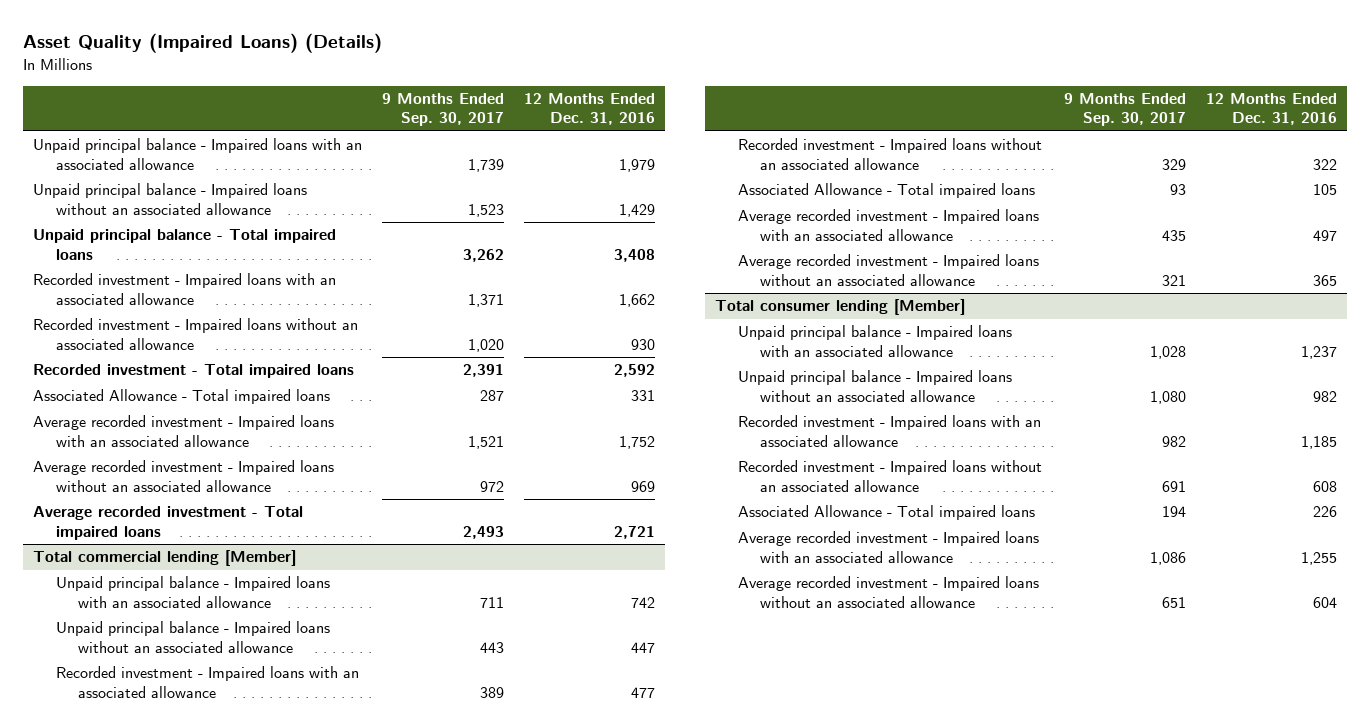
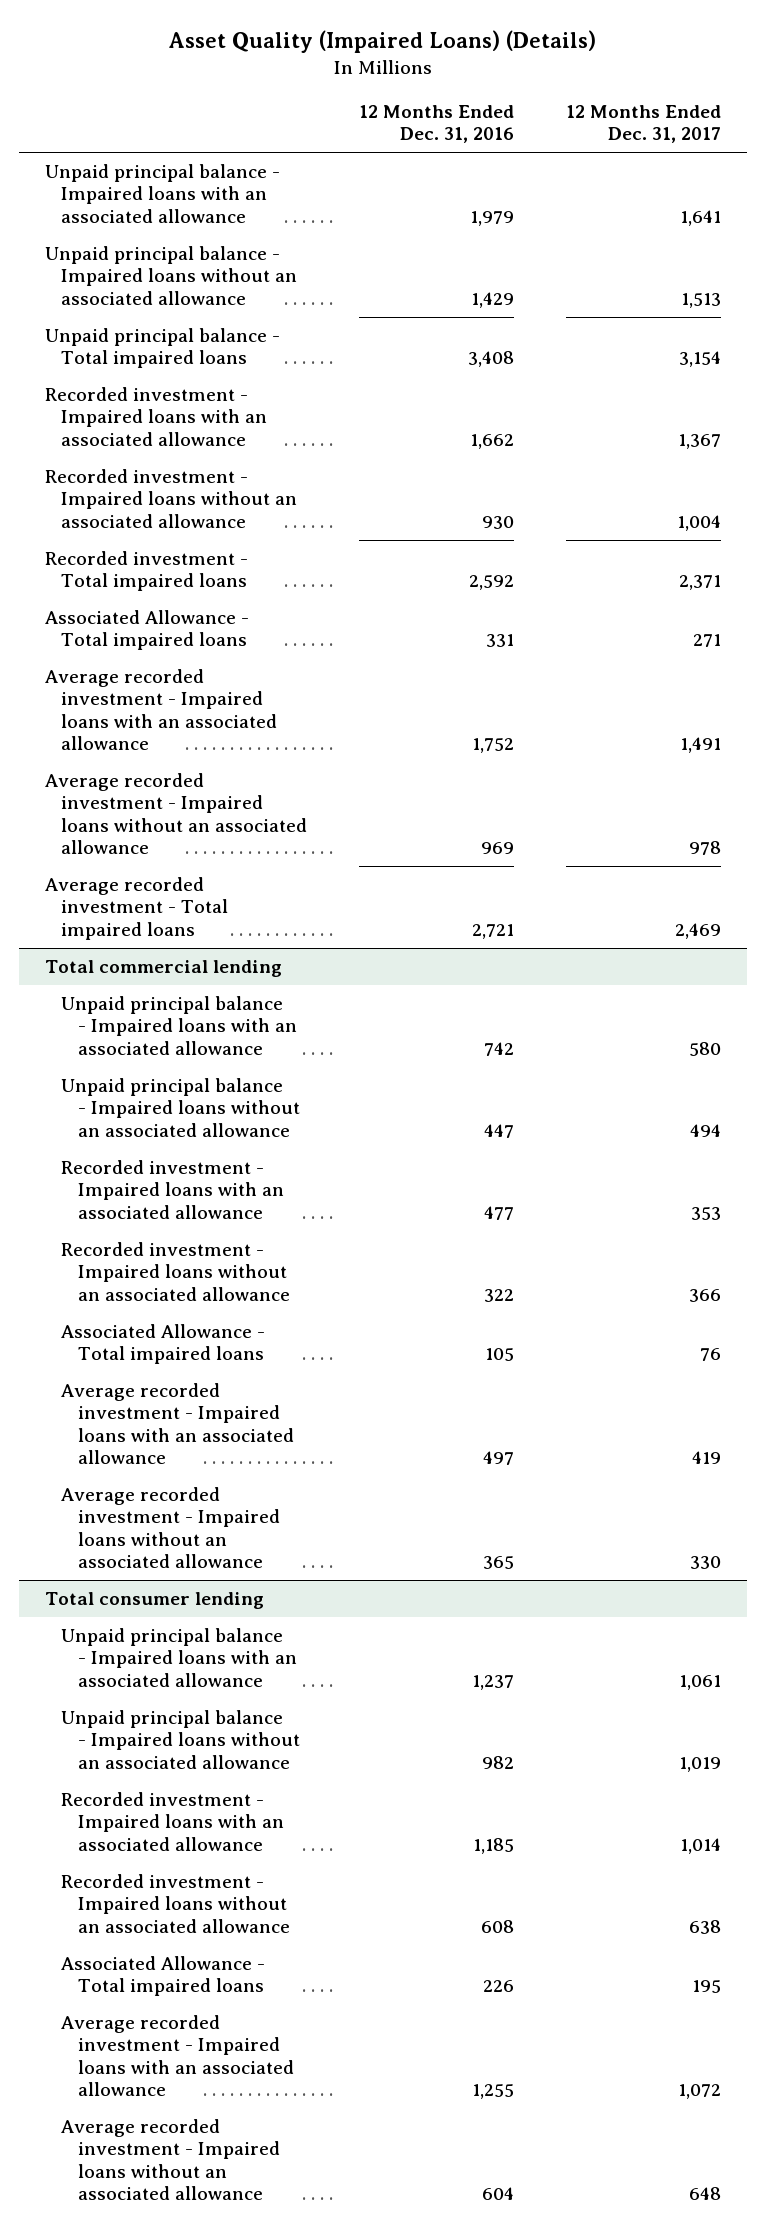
[382,93,505,127] 9 Months Ended Sep. 30, 2017 -> none
none -> [566,105,722,144] 12 Months Ended Dec. 31, 2017
[33,550,297,567] Total commercial lending [Member] -> [44,960,282,978] Total commercial lending
[715,299,966,316] Total consumer lending [Member] -> [44,1592,264,1610] Total consumer lending

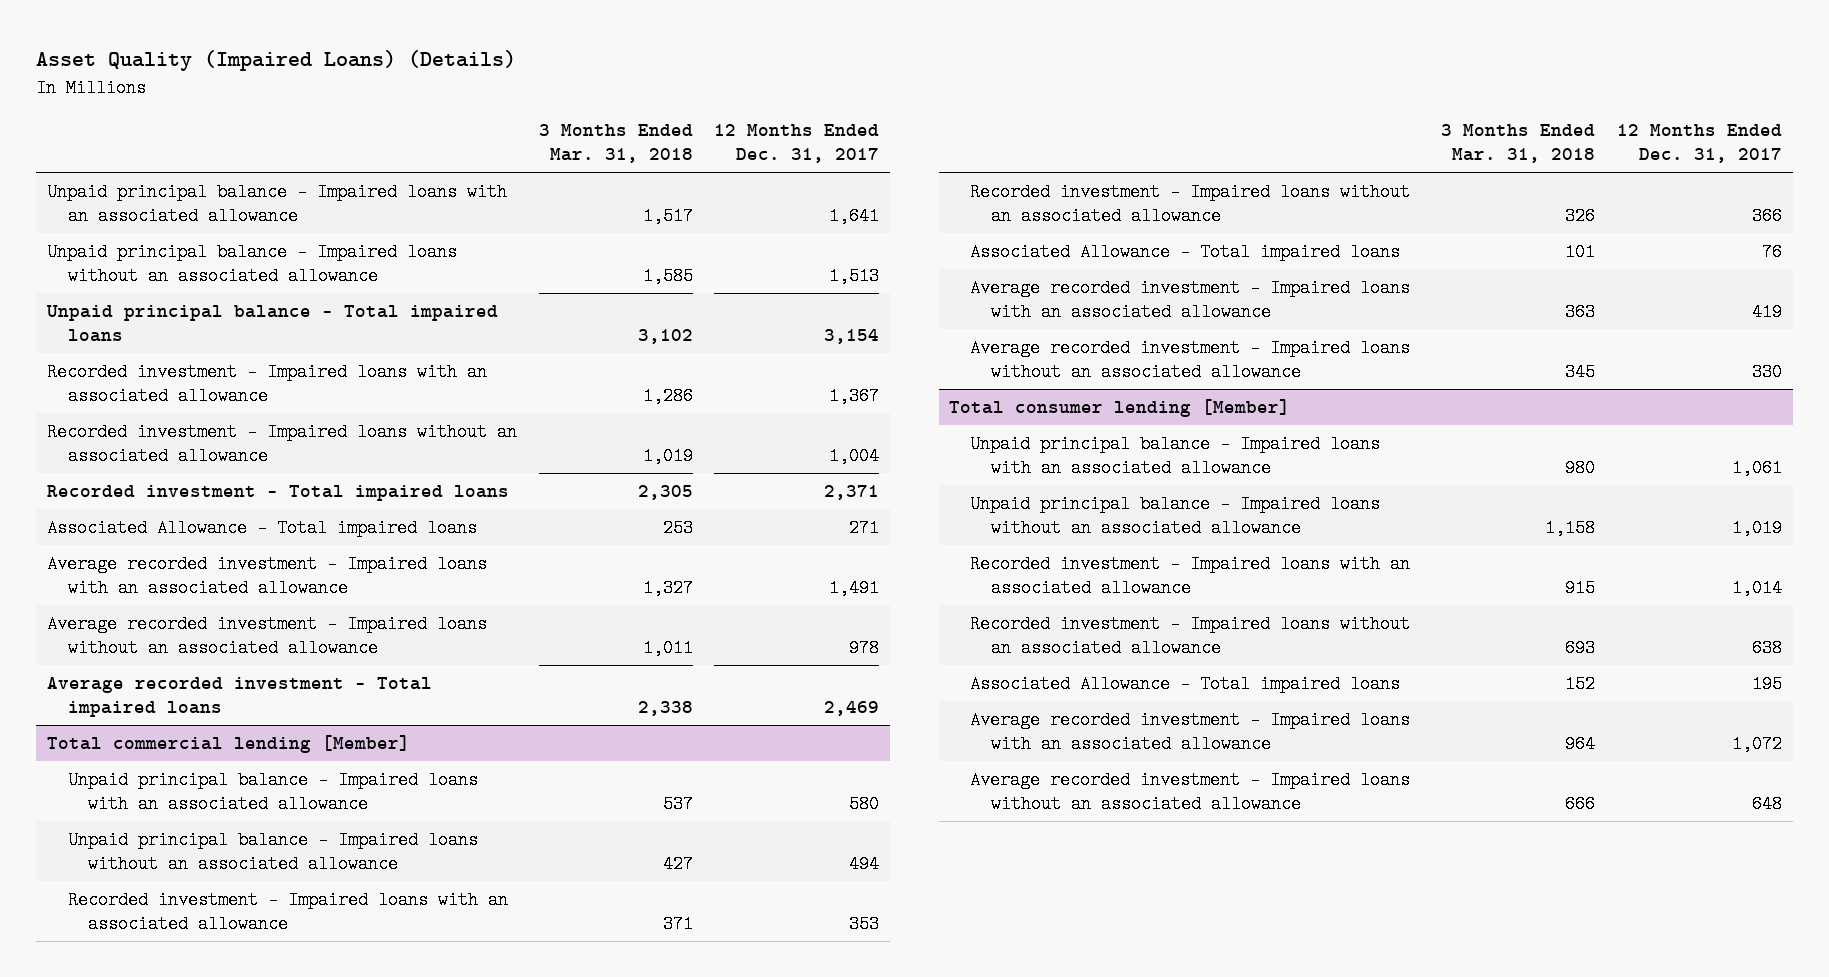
[359,105,515,144] 12 Months Ended Dec. 31, 2016 -> none
none -> [538,124,693,164] 3 Months Ended Mar. 31, 2018
[44,960,282,978] Total commercial lending -> [46,735,410,754] Total commercial lending [Member]
[44,1592,264,1610] Total consumer lending -> [949,399,1291,418] Total consumer lending [Member]

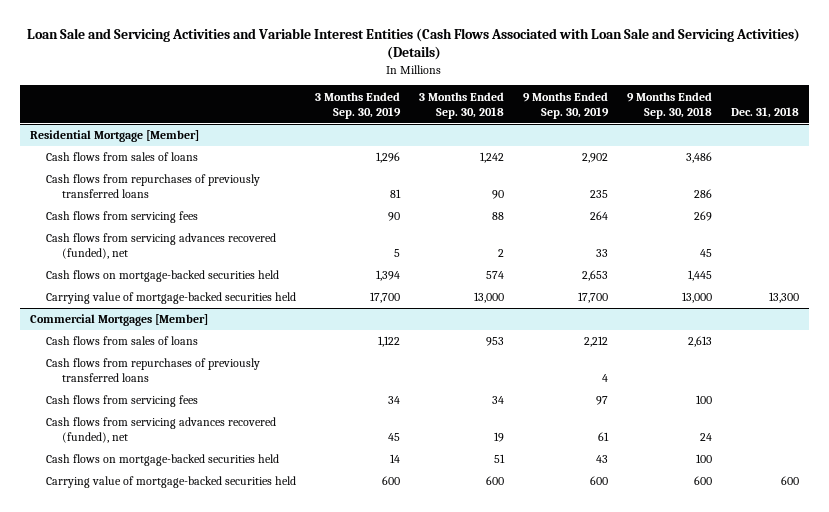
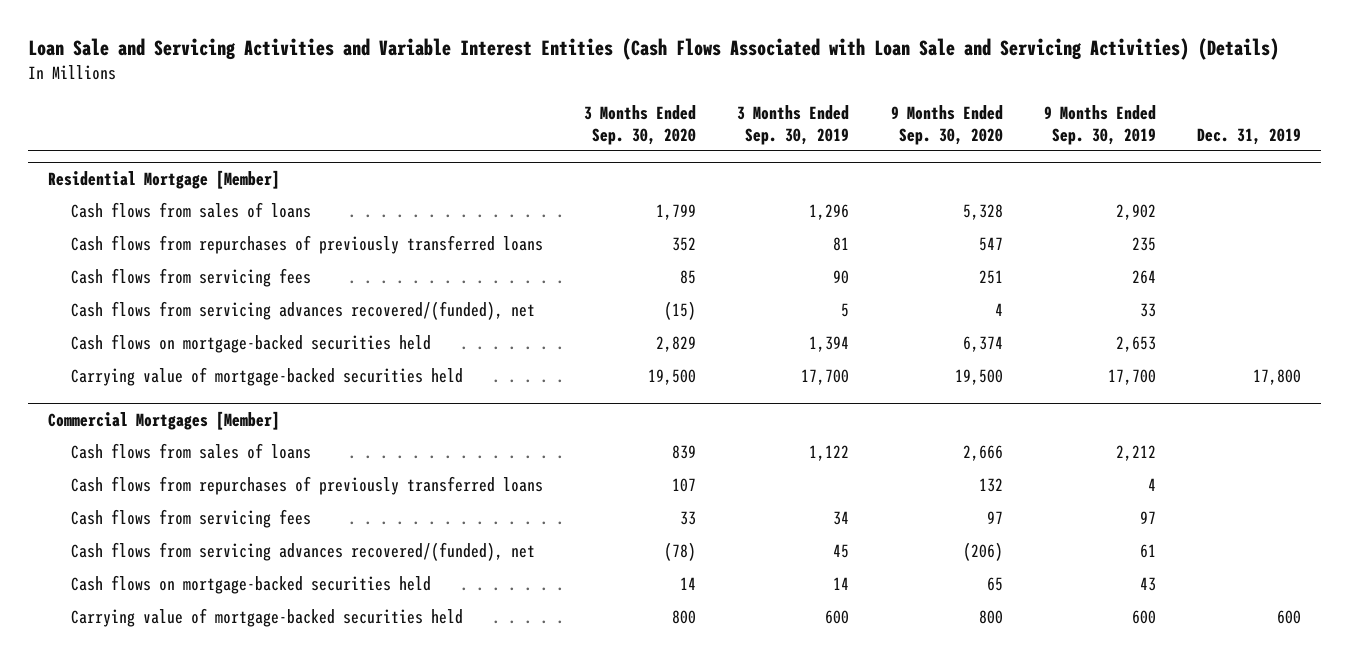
[419,91,505,119] 3 Months Ended Sep. 30, 2018 -> none
[627,91,713,119] 9 Months Ended Sep. 30, 2018 -> none
[731,106,800,118] Dec. 31, 2018 -> none
none -> [584,105,697,145] 3 Months Ended Sep. 30, 2020
none -> [890,105,1003,145] 9 Months Ended Sep. 30, 2020
none -> [1196,127,1301,145] Dec. 31, 2019
[46,233,277,260] Cash flows from servicing advances recovered (funded), net -> [71,301,536,321] Cash flows from servicing advances recovered/(funded), net
[46,417,277,444] Cash flows from servicing advances recovered (funded), net -> [71,542,536,562] Cash flows from servicing advances recovered/(funded), net

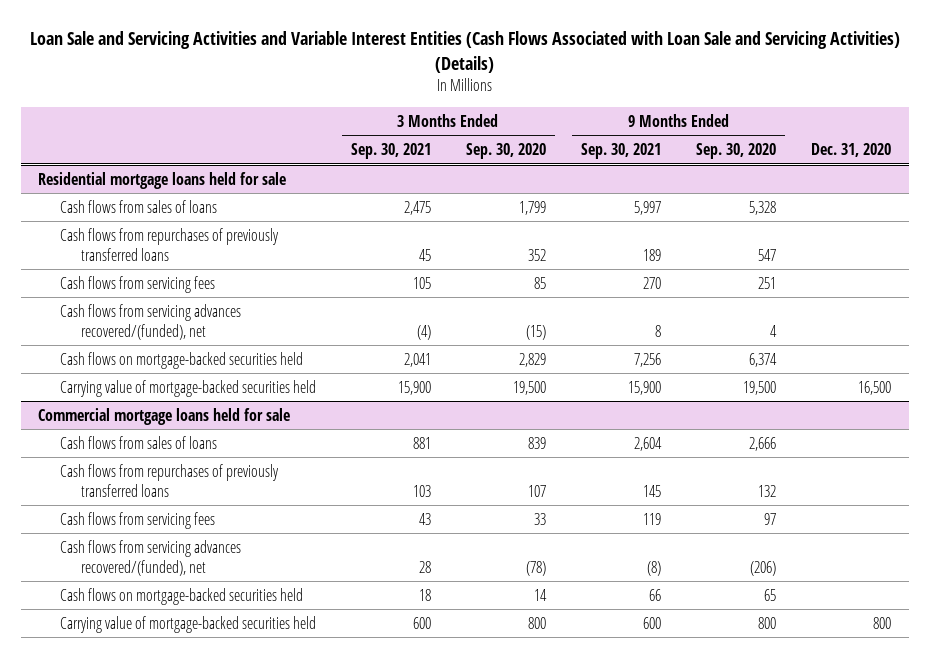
[737,105,850,145] 3 Months Ended Sep. 30, 2019 -> none
[1043,105,1156,145] 9 Months Ended Sep. 30, 2019 -> none
[1196,127,1301,145] Dec. 31, 2019 -> none
none -> [350,143,431,160] Sep. 30, 2021
none -> [581,143,662,160] Sep. 30, 2021
none -> [811,143,892,158] Dec. 31, 2020
[48,170,281,190] Residential Mortgage [Member] -> [38,171,287,189] Residential mortgage loans held for sale
[48,411,281,431] Commercial Mortgages [Member] -> [38,407,291,425] Commercial mortgage loans held for sale

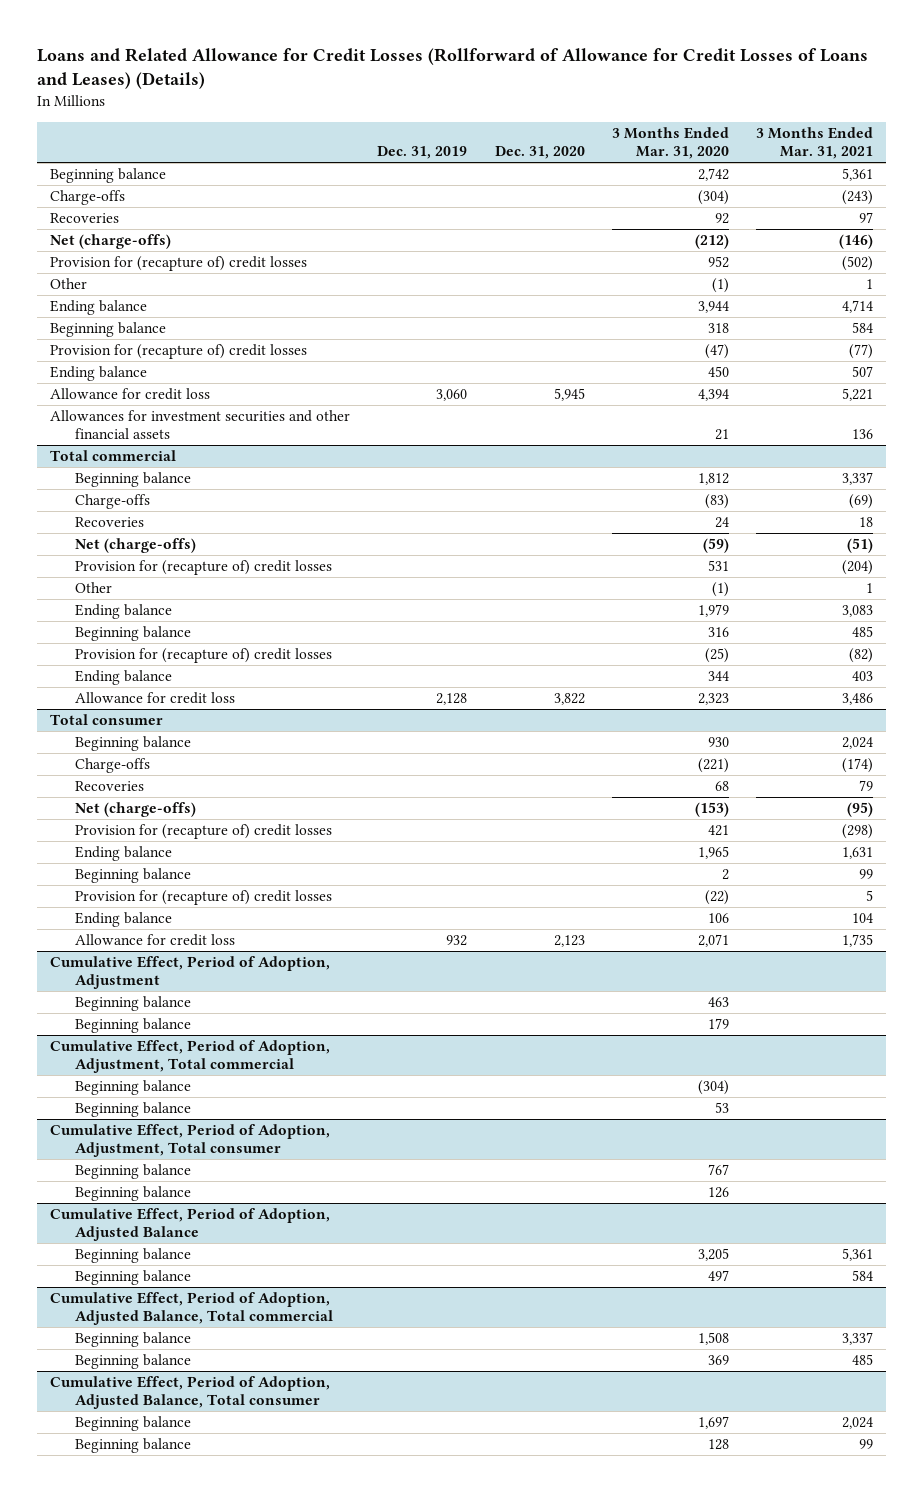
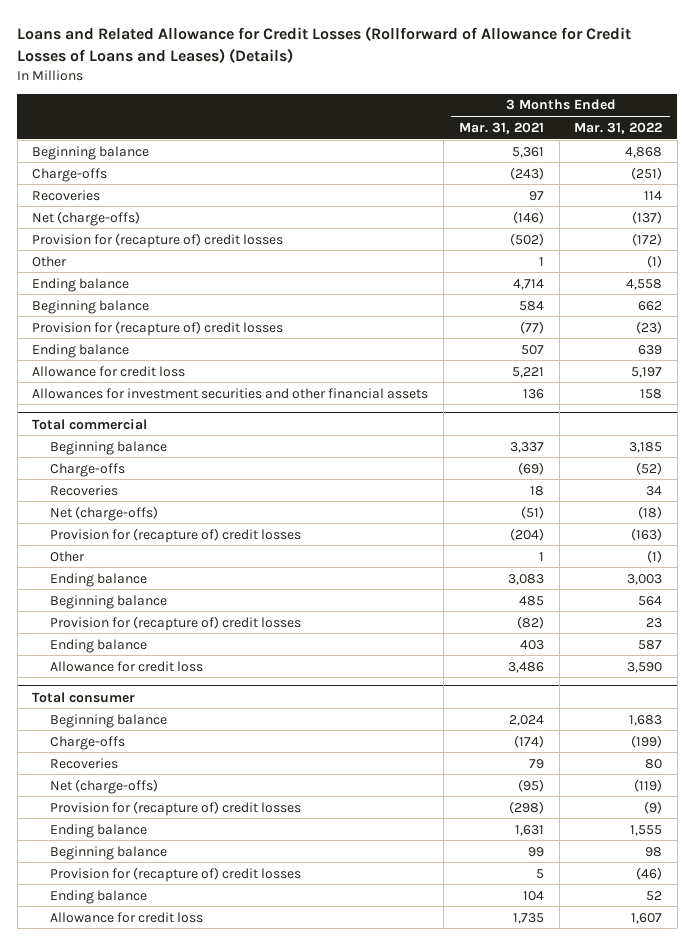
[377,145,468,159] Dec. 31, 2019 -> none
[494,145,585,159] Dec. 31, 2020 -> none
[611,126,729,159] 3 Months Ended Mar. 31, 2020 -> none
none -> [574,121,663,134] Mar. 31, 2022
[50,956,331,990] Cumulative Effect, Period of Adoption, Adjustment -> none
[74,996,191,1012] Beginning balance -> none
[74,1018,191,1034] Beginning balance -> none
[50,1040,331,1074] Cumulative Effect, Period of Adoption, Adjustment, Total commercial -> none
[74,1080,191,1096] Beginning balance -> none
[74,1102,191,1118] Beginning balance -> none
[50,1124,331,1158] Cumulative Effect, Period of Adoption, Adjustment, Total consumer -> none
[74,1164,191,1180] Beginning balance -> none
[74,1186,191,1202] Beginning balance -> none
[50,1208,331,1242] Cumulative Effect, Period of Adoption, Adjusted Balance -> none
[74,1248,191,1264] Beginning balance -> none
[74,1270,191,1286] Beginning balance -> none
[50,1292,333,1326] Cumulative Effect, Period of Adoption, Adjusted Balance, Total commercial -> none
[74,1332,191,1348] Beginning balance -> none
[74,1354,191,1370] Beginning balance -> none
[50,1376,331,1410] Cumulative Effect, Period of Adoption, Adjusted Balance, Total consumer -> none
[74,1416,191,1432] Beginning balance -> none
[74,1438,191,1454] Beginning balance -> none

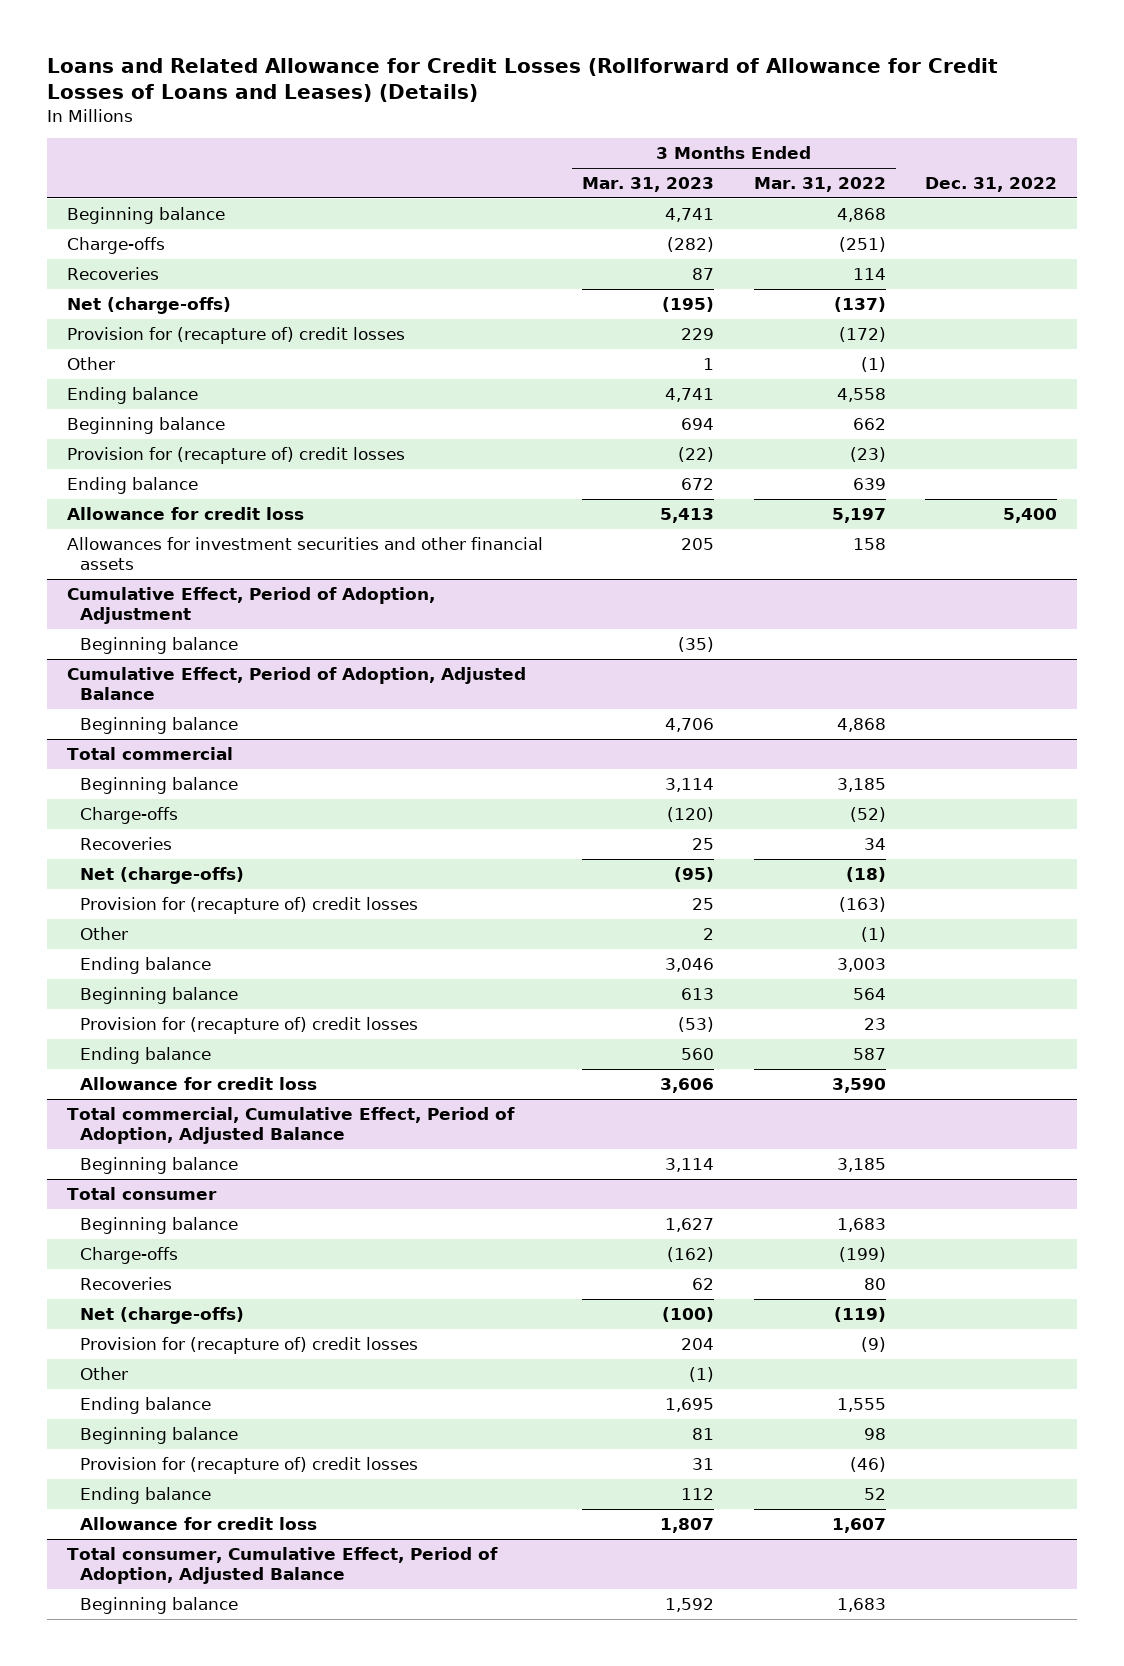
[458,121,544,134] Mar. 31, 2021 -> none
none -> [582,176,715,192] Mar. 31, 2023
none -> [925,176,1058,192] Dec. 31, 2022
none -> [66,586,435,624] Cumulative Effect, Period of Adoption, Adjustment
none -> [79,636,238,654] Beginning balance
none -> [66,666,526,700] Cumulative Effect, Period of Adoption, Adjusted Balance
none -> [79,716,238,734] Beginning balance
none -> [66,1106,515,1144] Total commercial, Cumulative Effect, Period of Adoption, Adjusted Balance
none -> [79,1156,238,1174] Beginning balance
none -> [79,1366,128,1380] Other
none -> [66,1546,498,1584] Total consumer, Cumulative Effect, Period of Adoption, Adjusted Balance
none -> [79,1596,238,1614] Beginning balance

